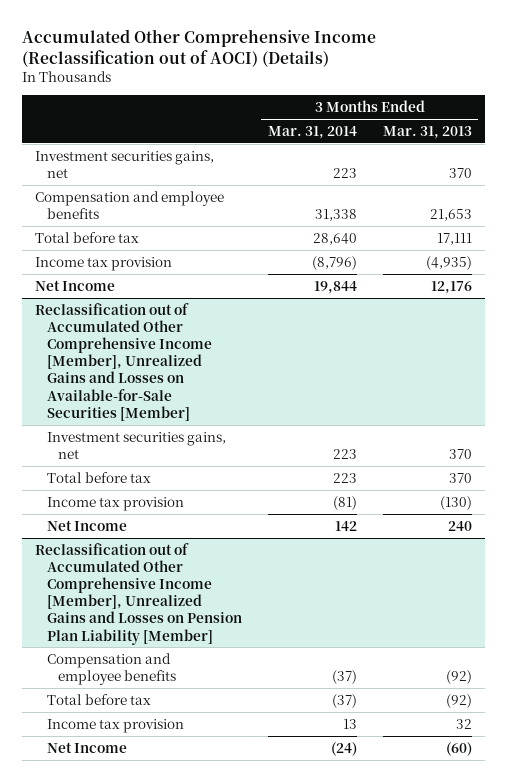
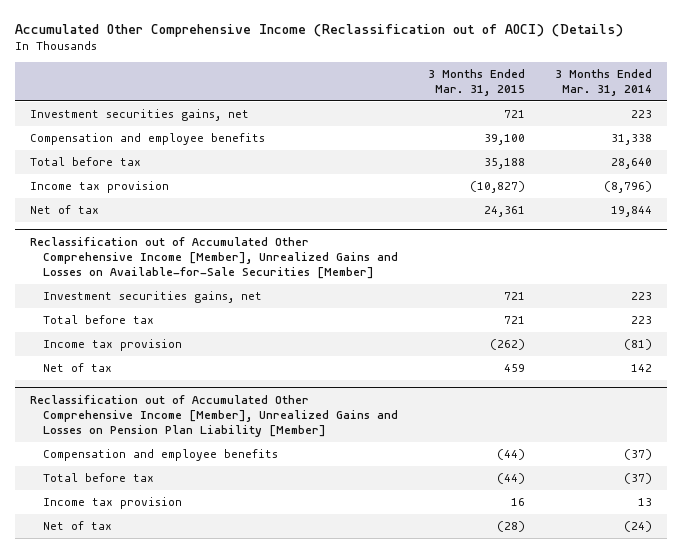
[382,125,472,139] Mar. 31, 2013 -> none
none -> [428,68,526,96] 3 Months Ended Mar. 31, 2015
[35,279,116,291] Net Income -> [30,204,100,214] Net of tax
[46,519,127,531] Net Income -> [43,362,113,372] Net of tax
[46,741,127,753] Net Income -> [43,520,113,530] Net of tax

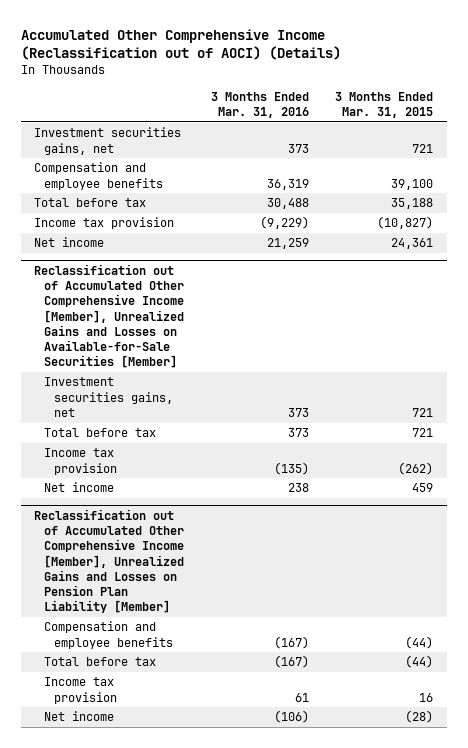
[555,68,653,96] 3 Months Ended Mar. 31, 2014 -> none
none -> [210,91,309,119] 3 Months Ended Mar. 31, 2016
[30,204,100,214] Net of tax -> [34,237,105,248] Net income
[43,362,113,372] Net of tax -> [44,482,115,493] Net income
[43,520,113,530] Net of tax -> [44,711,115,722] Net income

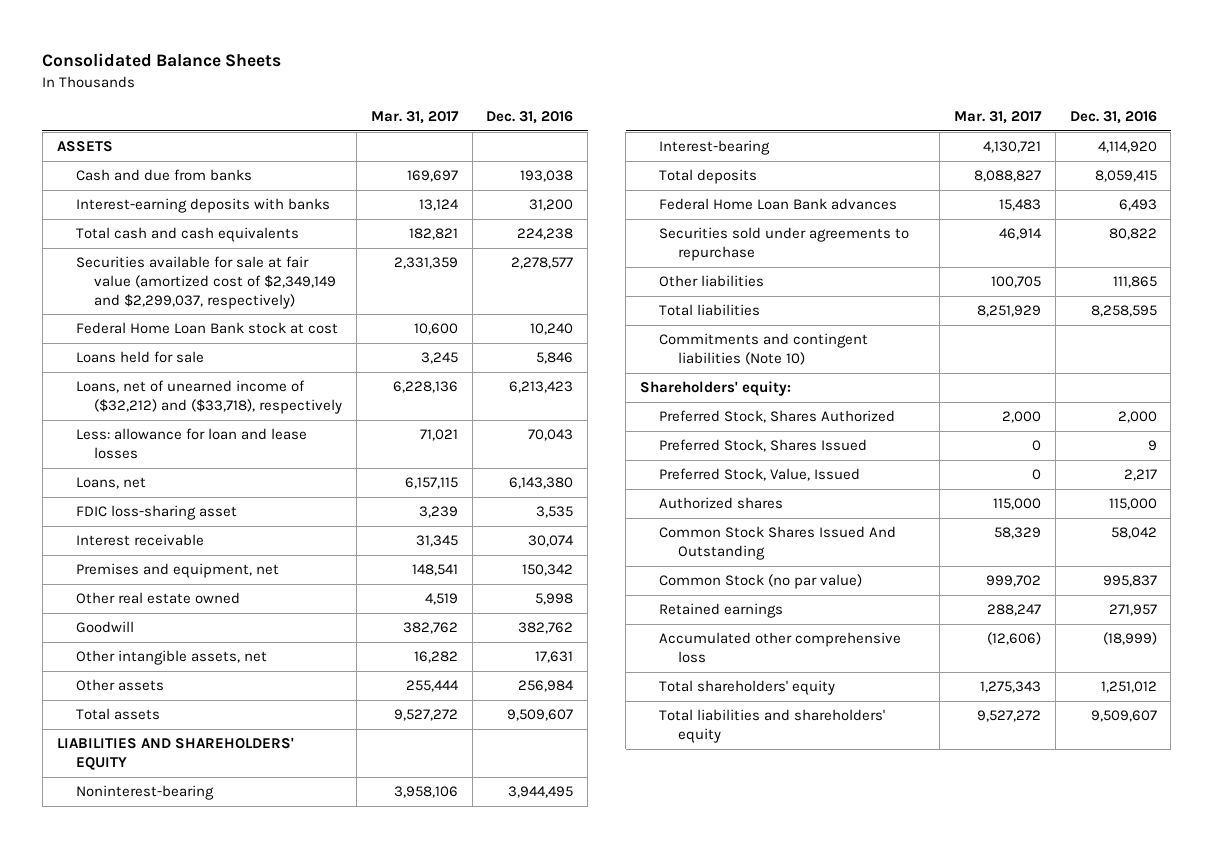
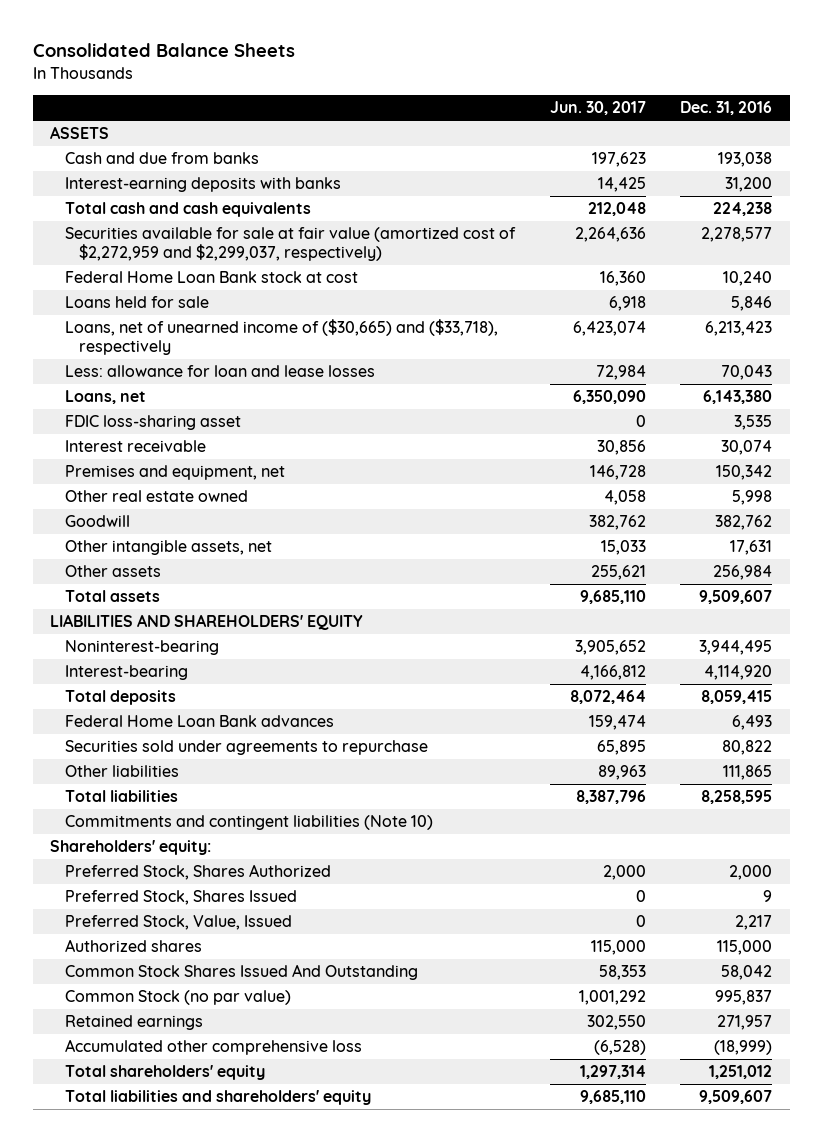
[370,111,459,125] Mar. 31, 2017 -> none
none -> [549,101,646,116] Jun. 30, 2017
[75,256,337,309] Securities available for sale at fair value (amortized cost of $2,349,149 and $2,299,037, respectively) -> [64,227,516,261] Securities available for sale at fair value (amortized cost of $2,272,959 and $2,299,037, respectively)
[75,380,343,414] Loans, net of unearned income of ($32,212) and ($33,718), respectively -> [64,319,498,355] Loans, net of unearned income of ($30,665) and ($33,718), respectively

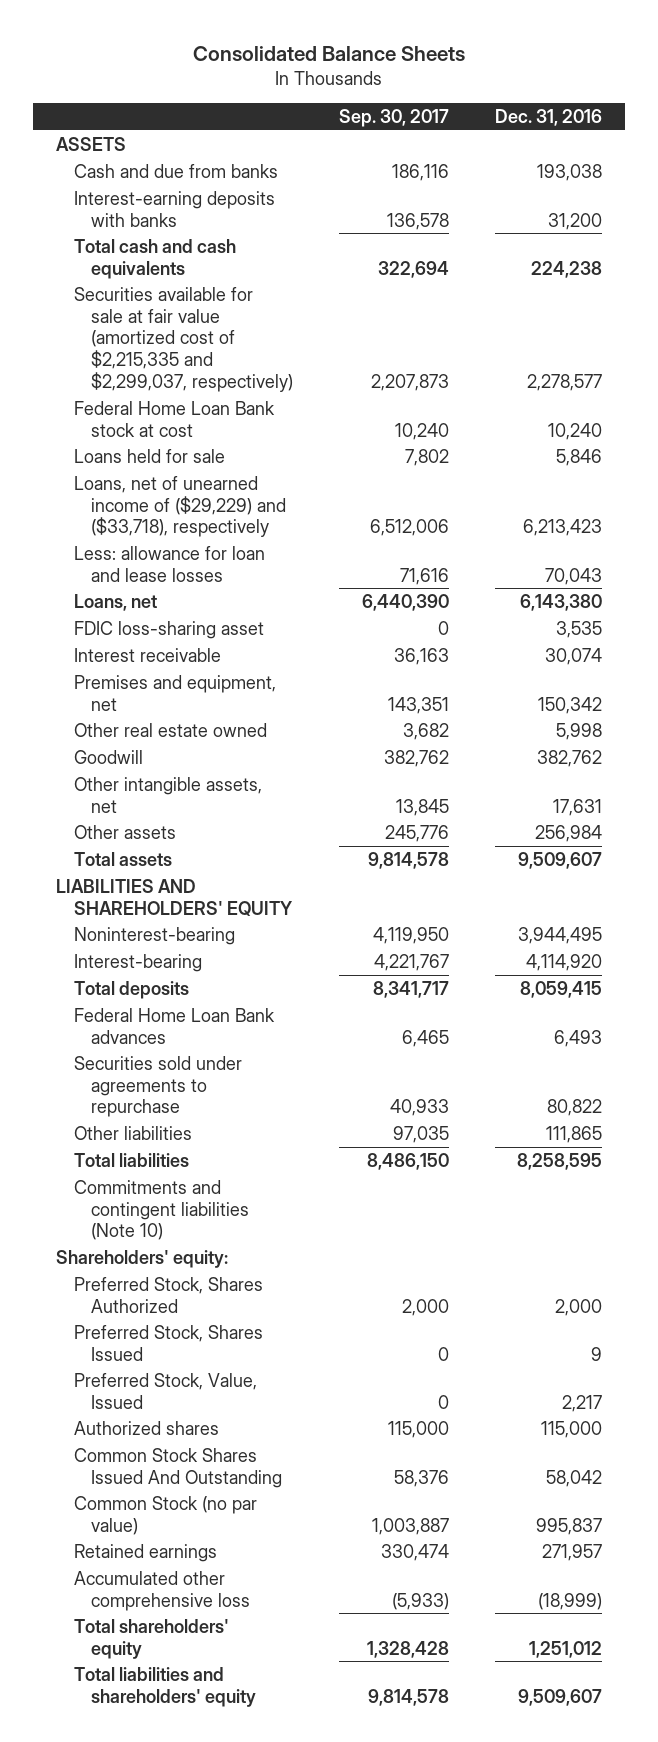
[549,101,646,116] Jun. 30, 2017 -> none
none -> [339,108,450,127] Sep. 30, 2017
[64,227,516,261] Securities available for sale at fair value (amortized cost of $2,272,959 and $2,299,037, respectively) -> [73,286,294,393] Securities available for sale at fair value (amortized cost of $2,215,335 and $2,299,037, respectively)
[64,319,498,355] Loans, net of unearned income of ($30,665) and ($33,718), respectively -> [73,475,287,538] Loans, net of unearned income of ($29,229) and ($33,718), respectively

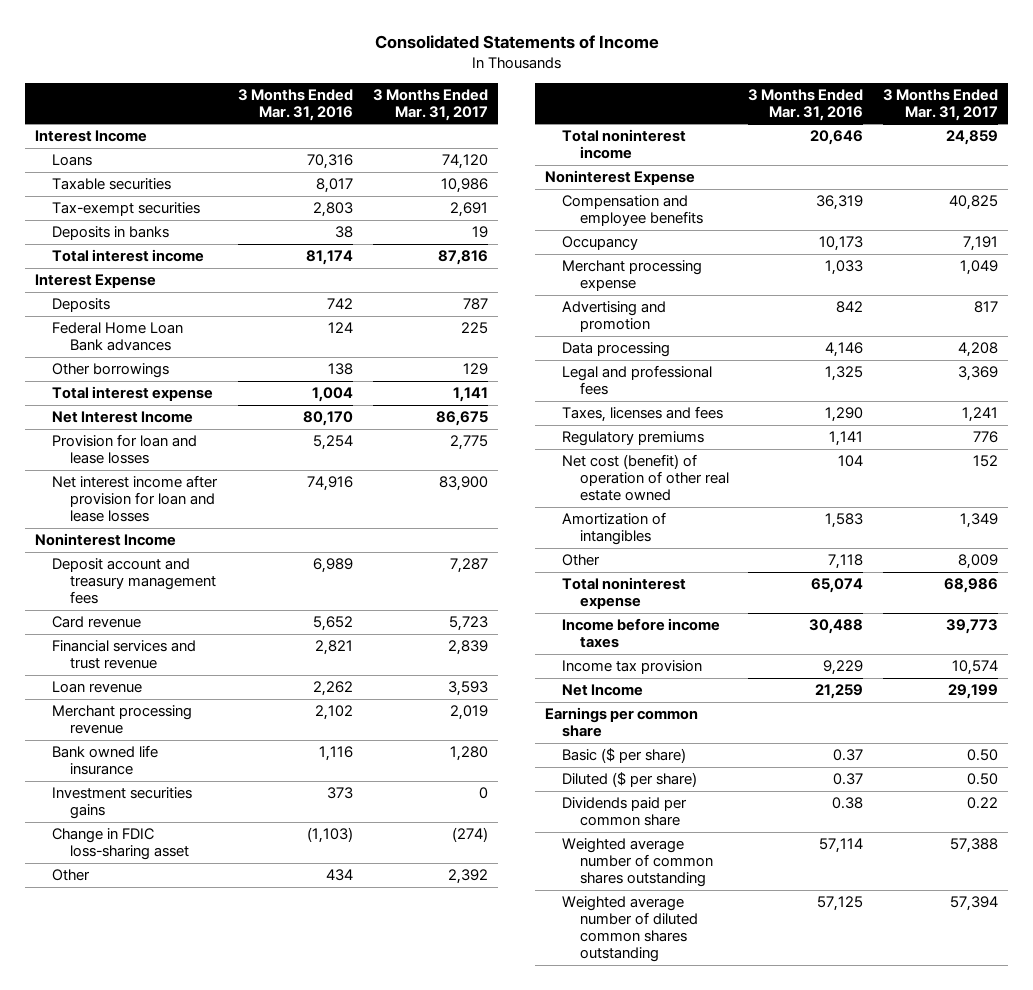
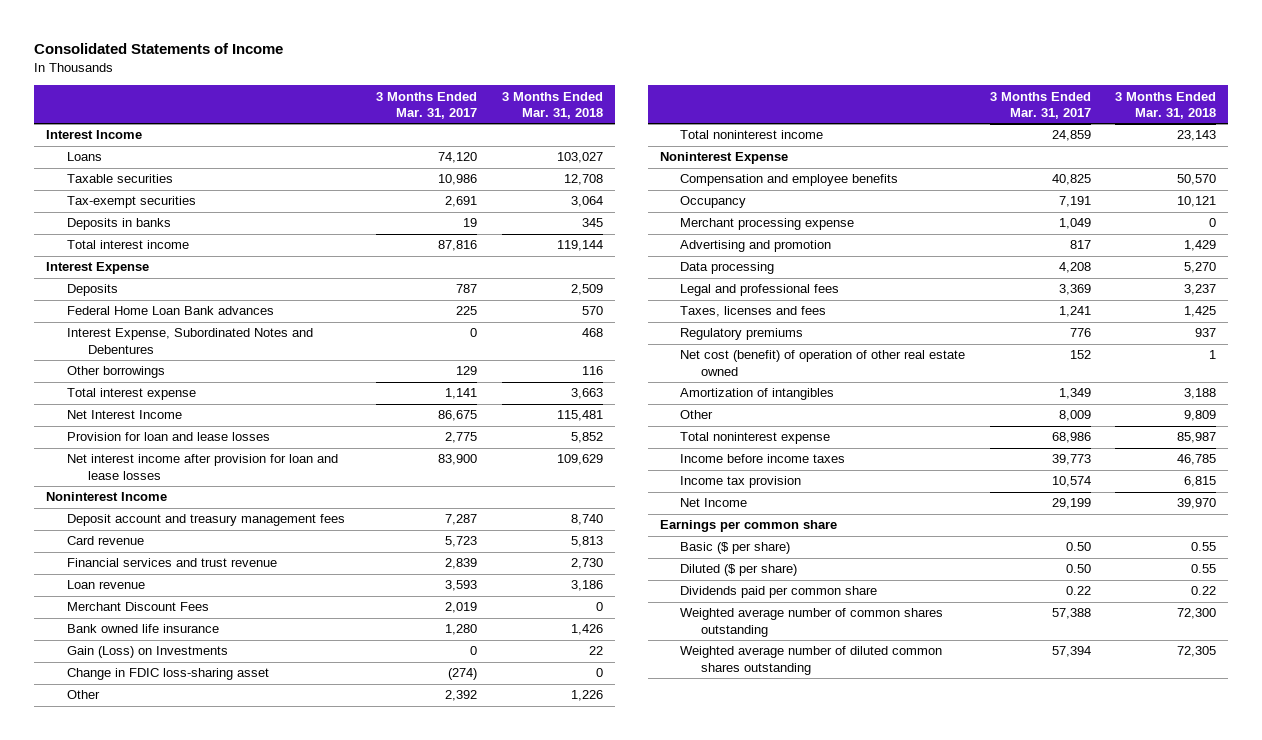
[238,88,354,121] 3 Months Ended Mar. 31, 2016 -> none
none -> [501,91,603,119] 3 Months Ended Mar. 31, 2018
none -> [66,328,313,354] Interest Expense, Subordinated Notes and Debentures
[52,705,193,735] Merchant processing revenue -> [66,602,209,612] Merchant Discount Fees
[52,787,193,820] Investment securities gains -> none
none -> [66,646,228,659] Gain (Loss) on Investments

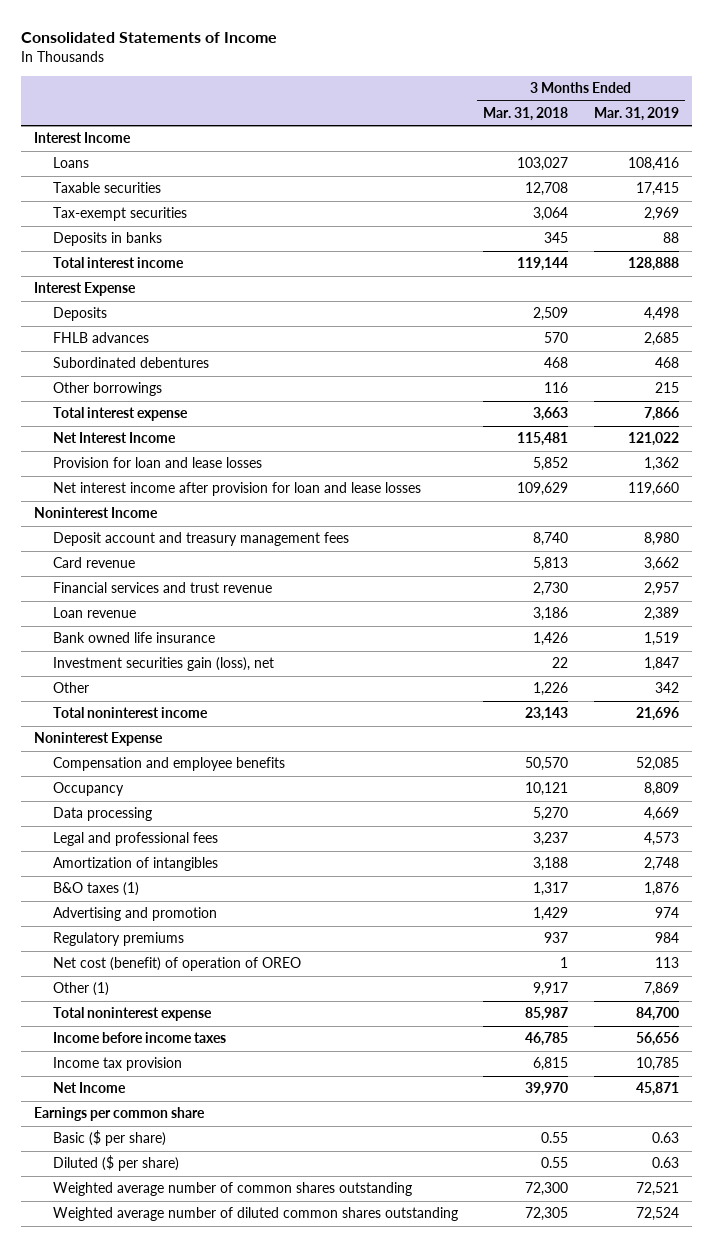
[376,91,478,119] 3 Months Ended Mar. 31, 2017 -> none
none -> [593,107,679,122] Mar. 31, 2019
[66,306,274,316] Federal Home Loan Bank advances -> [53,332,150,344] FHLB advances
[66,328,313,354] Interest Expense, Subordinated Notes and Debentures -> [53,357,210,369] Subordinated debentures
[66,602,209,612] Merchant Discount Fees -> none
[66,668,269,681] Change in FDIC loss-sharing asset -> none
[66,646,228,659] Gain (Loss) on Investments -> [53,657,275,672] Investment securities gain (loss), net
[680,218,855,231] Merchant processing expense -> none
[680,306,827,318] Taxes, licenses and fees -> none
[680,350,966,376] Net cost (benefit) of operation of other real estate owned -> none
none -> [53,882,140,897] B&O taxes (1)
[680,240,832,253] Advertising and promotion -> [53,907,218,922] Advertising and promotion
[680,328,804,341] Regulatory premiums -> [53,932,185,947] Regulatory premiums
none -> [53,957,302,972] Net cost (benefit) of operation of OREO
[680,410,714,420] Other -> [53,982,110,997] Other (1)
[1184,410,1217,422] 9,809 -> [533,982,569,997] 9,917
[680,586,878,599] Dividends paid per common share -> none

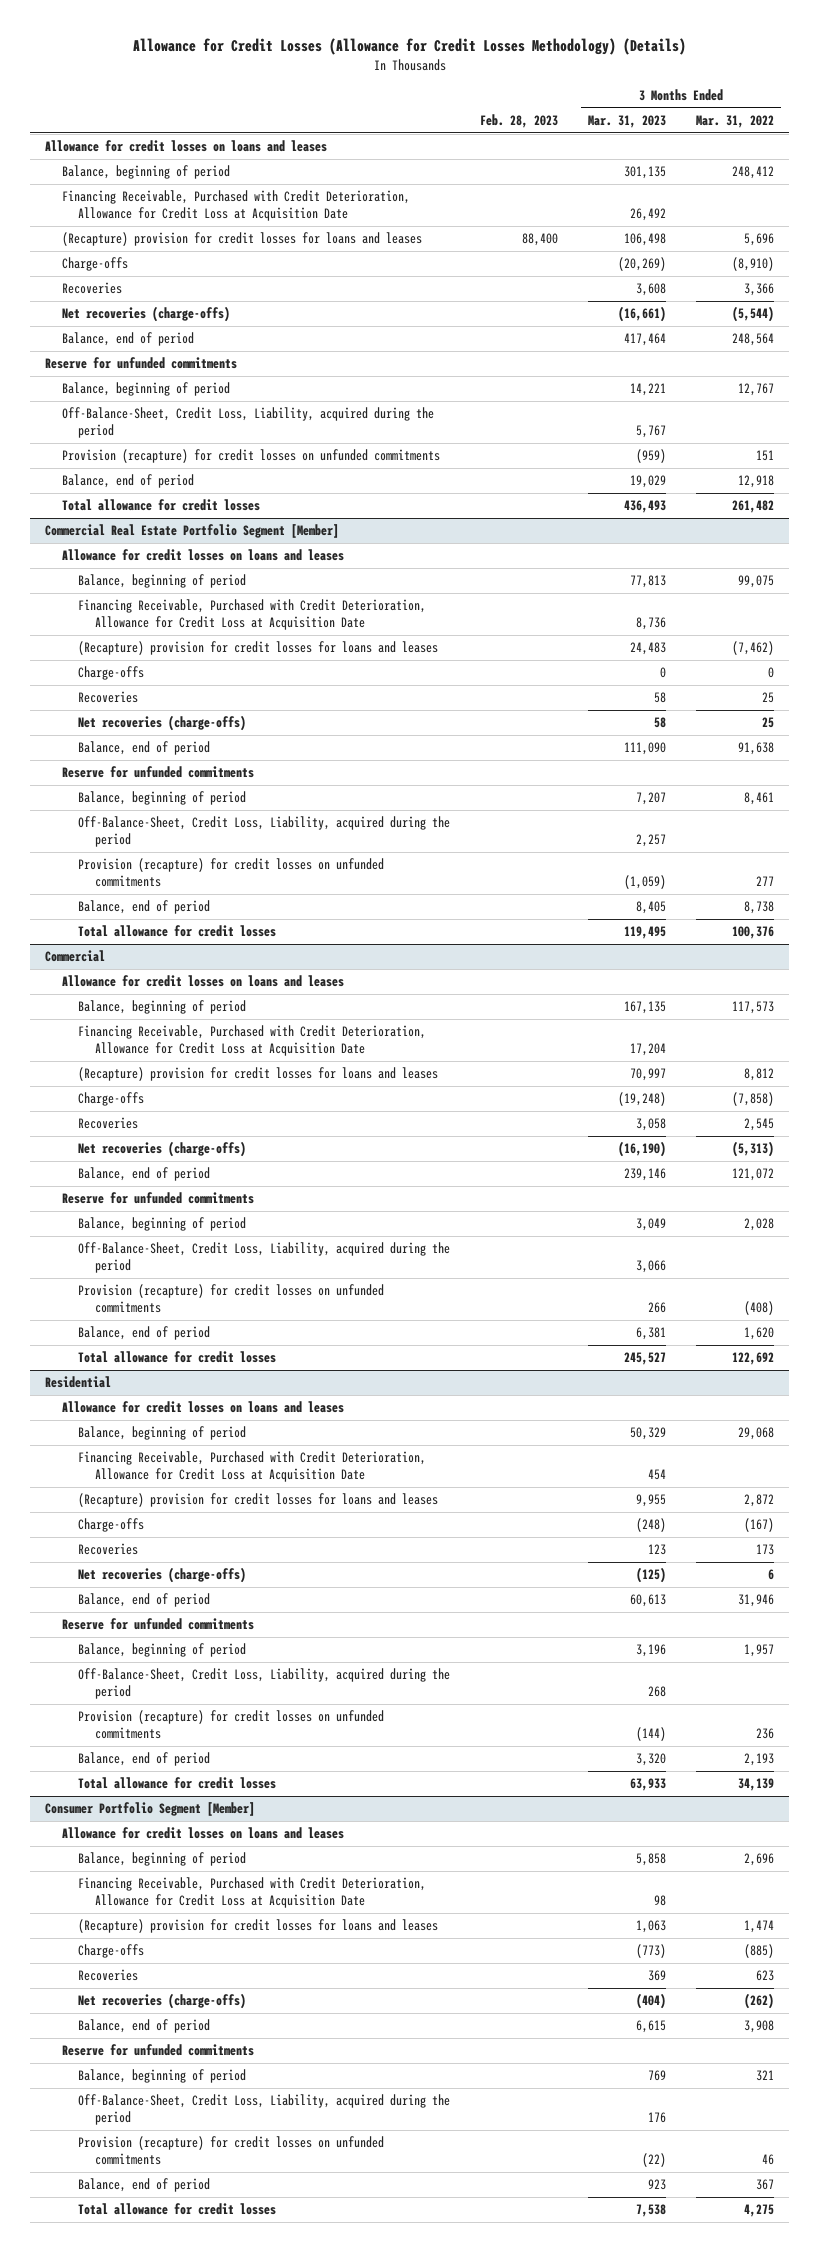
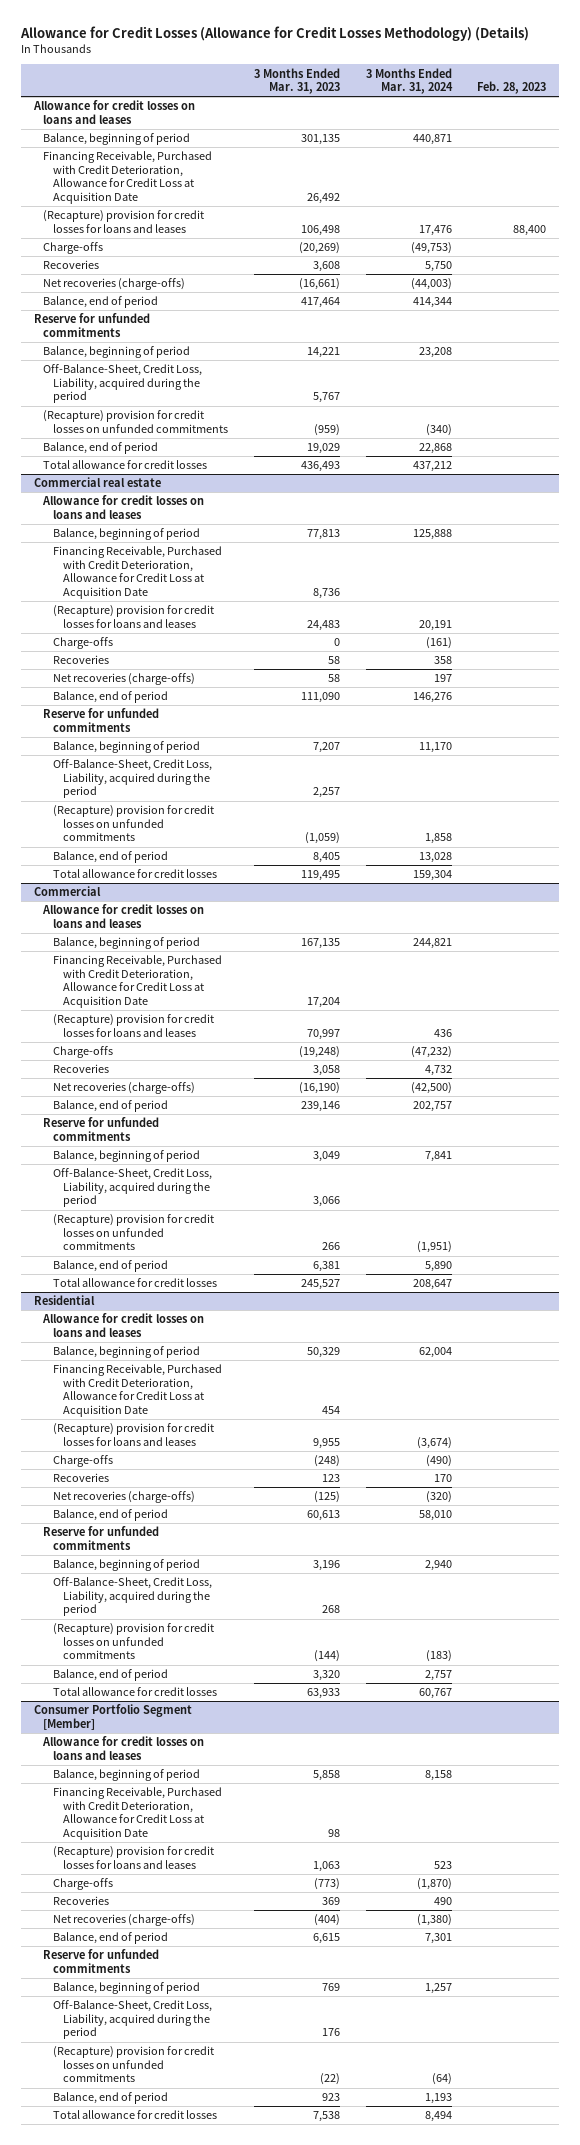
[695,115,774,129] Mar. 31, 2022 -> none
none -> [365,67,453,95] 3 Months Ended Mar. 31, 2024
[61,449,440,464] Provision (recapture) for credit losses on unfunded commitments -> [43,410,228,433] (Recapture) provision for credit losses on unfunded commitments
[45,524,340,539] Commercial Real Estate Portfolio Segment [Member] -> [33,477,161,488] Commercial real estate
[78,858,385,888] Provision (recapture) for credit losses on unfunded commitments -> [52,805,214,842] (Recapture) provision for credit losses on unfunded commitments
[78,1284,385,1314] Provision (recapture) for credit losses on unfunded commitments -> [52,1214,214,1251] (Recapture) provision for credit losses on unfunded commitments
[78,1710,385,1740] Provision (recapture) for credit losses on unfunded commitments -> [52,1623,214,1660] (Recapture) provision for credit losses on unfunded commitments
[78,2136,385,2166] Provision (recapture) for credit losses on unfunded commitments -> [52,2046,214,2083] (Recapture) provision for credit losses on unfunded commitments

